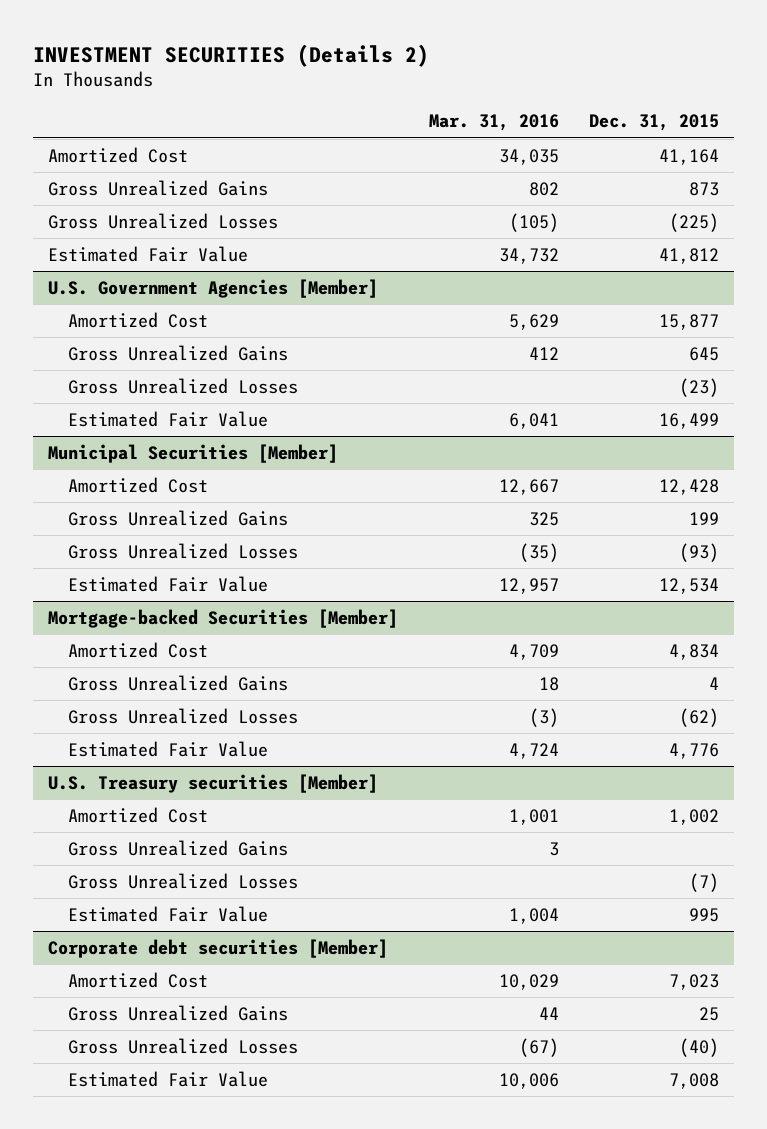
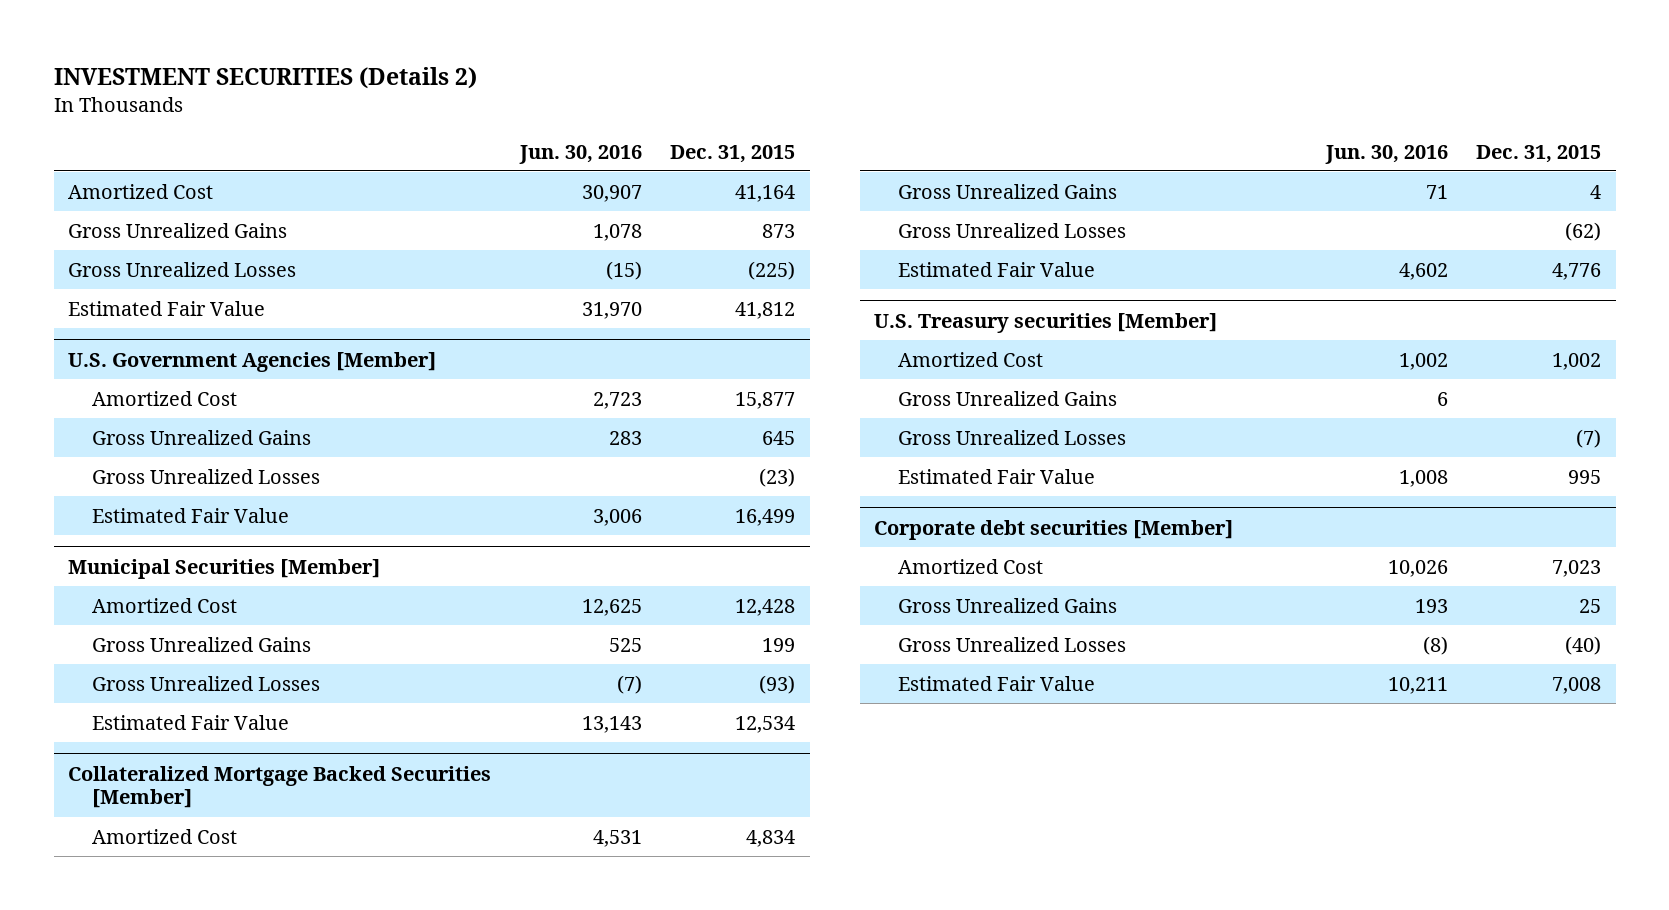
[428,114,559,132] Mar. 31, 2016 -> none
none -> [518,144,642,164] Jun. 30, 2016
[48,609,399,629] Mortgage-backed Securities [Member] -> [67,765,491,809] Collateralized Mortgage Backed Securities [Member]

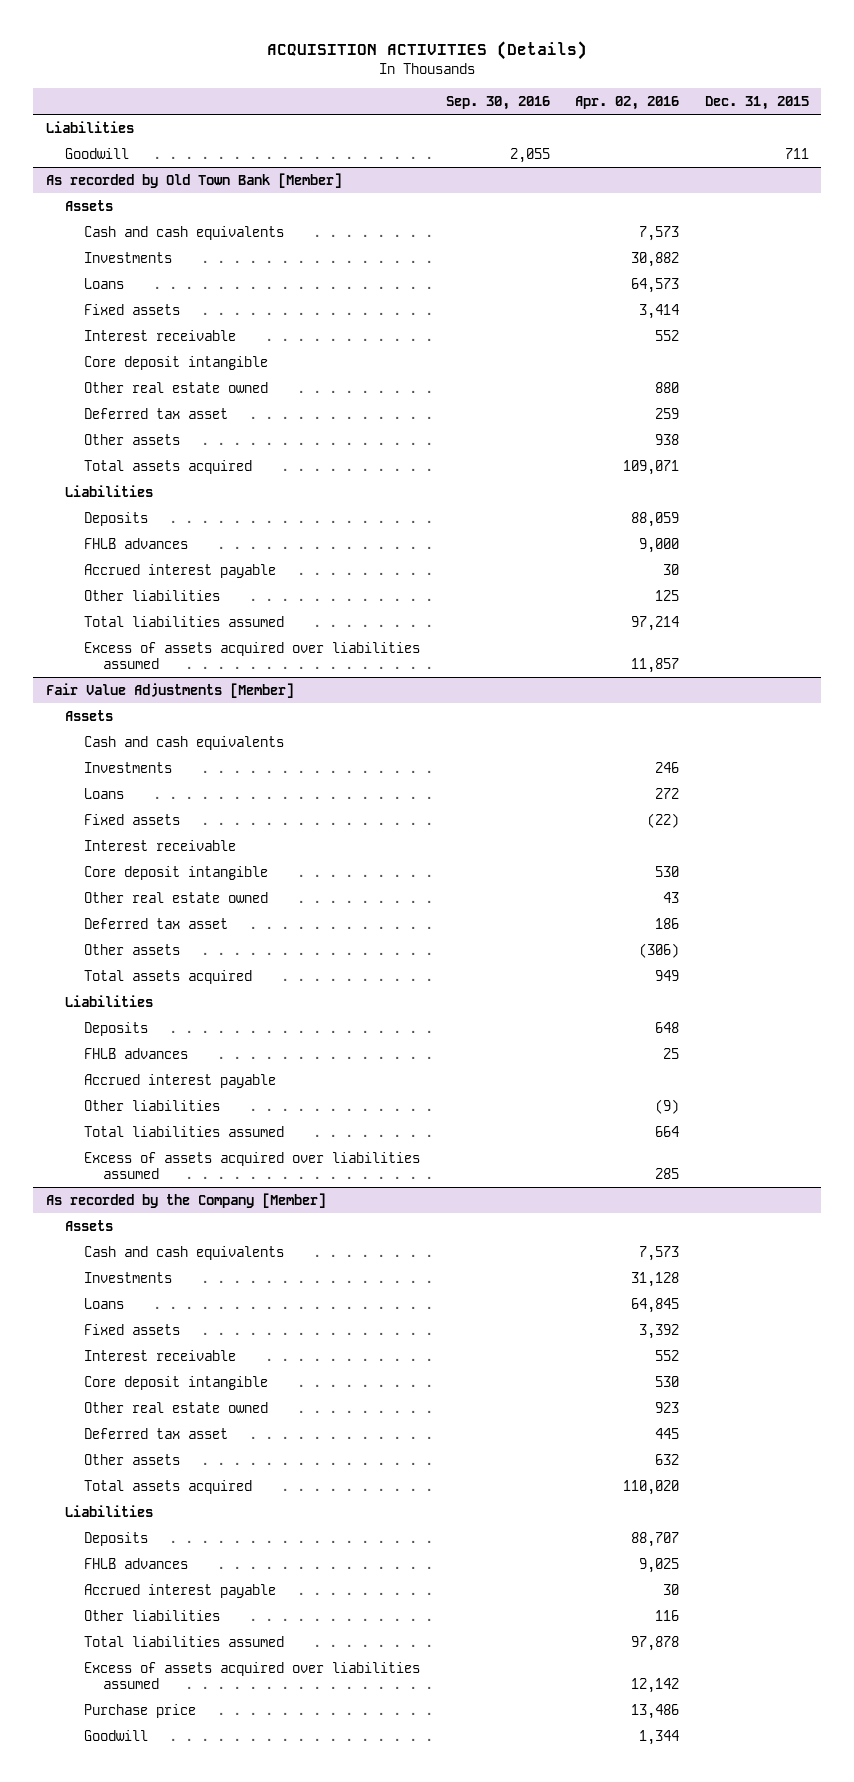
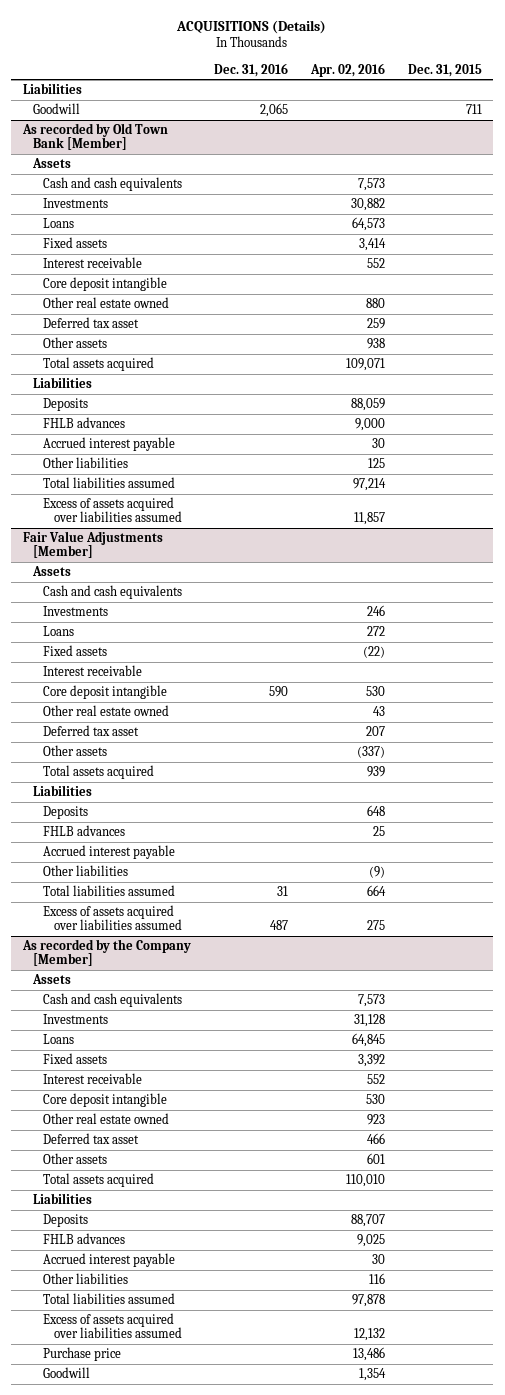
[267,40,588,60] ACQUISITION ACTIVITIES (Details) -> [176,19,327,34] ACQUISITIONS (Details)
[445,96,550,111] Sep. 30, 2016 -> none
none -> [213,62,288,77] Dec. 31, 2016
[655,917,680,929] 186 -> [365,725,385,736] 207
[639,942,680,958] (306) -> [356,745,385,758] (337)
[655,969,680,981] 949 -> [366,765,385,777] 939
[655,1168,680,1180] 285 -> [366,920,385,931] 275
[655,1427,680,1439] 445 -> [366,1132,385,1144] 466
[655,1453,680,1465] 632 -> [366,1152,385,1164] 601
[623,1479,680,1495] 110,020 -> [345,1173,385,1187] 110,010
[631,1678,680,1694] 12,142 -> [353,1328,385,1342] 12,132
[639,1729,680,1745] 1,344 -> [358,1367,386,1381] 1,354

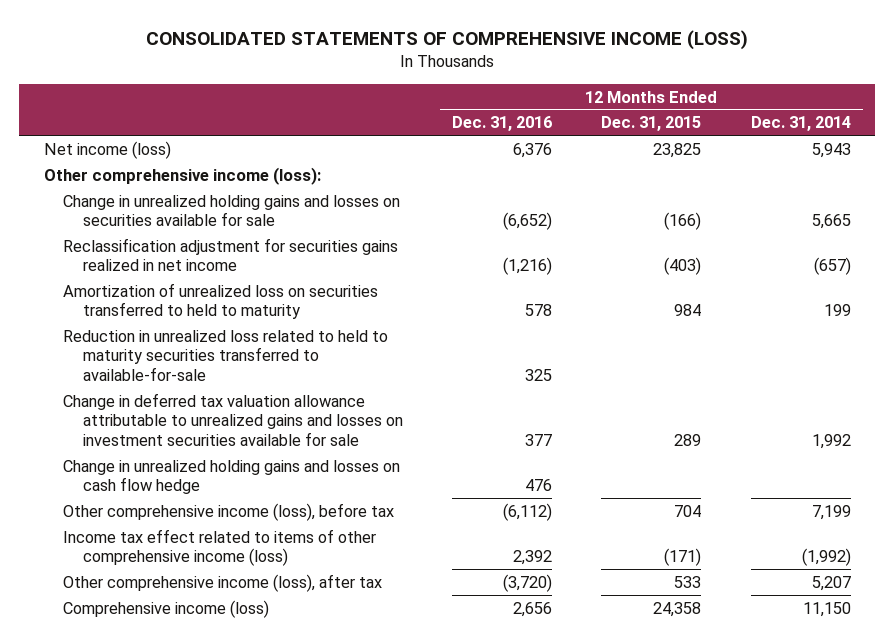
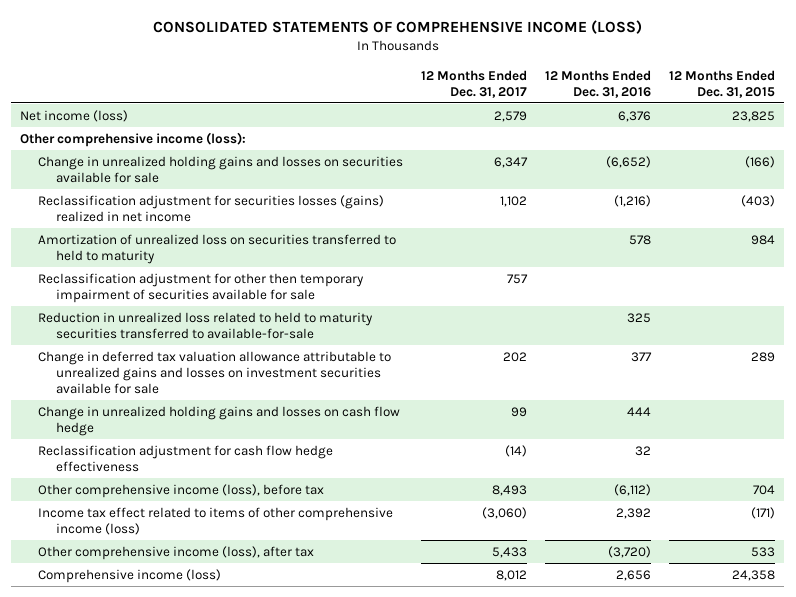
[750,116,851,132] Dec. 31, 2014 -> none
none -> [421,69,528,98] 12 Months Ended Dec. 31, 2017
[63,237,399,272] Reclassification adjustment for securities gains realized in net income -> [38,194,385,222] Reclassification adjustment for securities losses (gains) realized in net income
none -> [38,272,365,303] Reclassification adjustment for other then temporary impairment of securities available for sale
[524,479,552,492] 476 -> [627,406,652,416] 444
none -> [38,444,334,472] Reclassification adjustment for cash flow hedge effectiveness

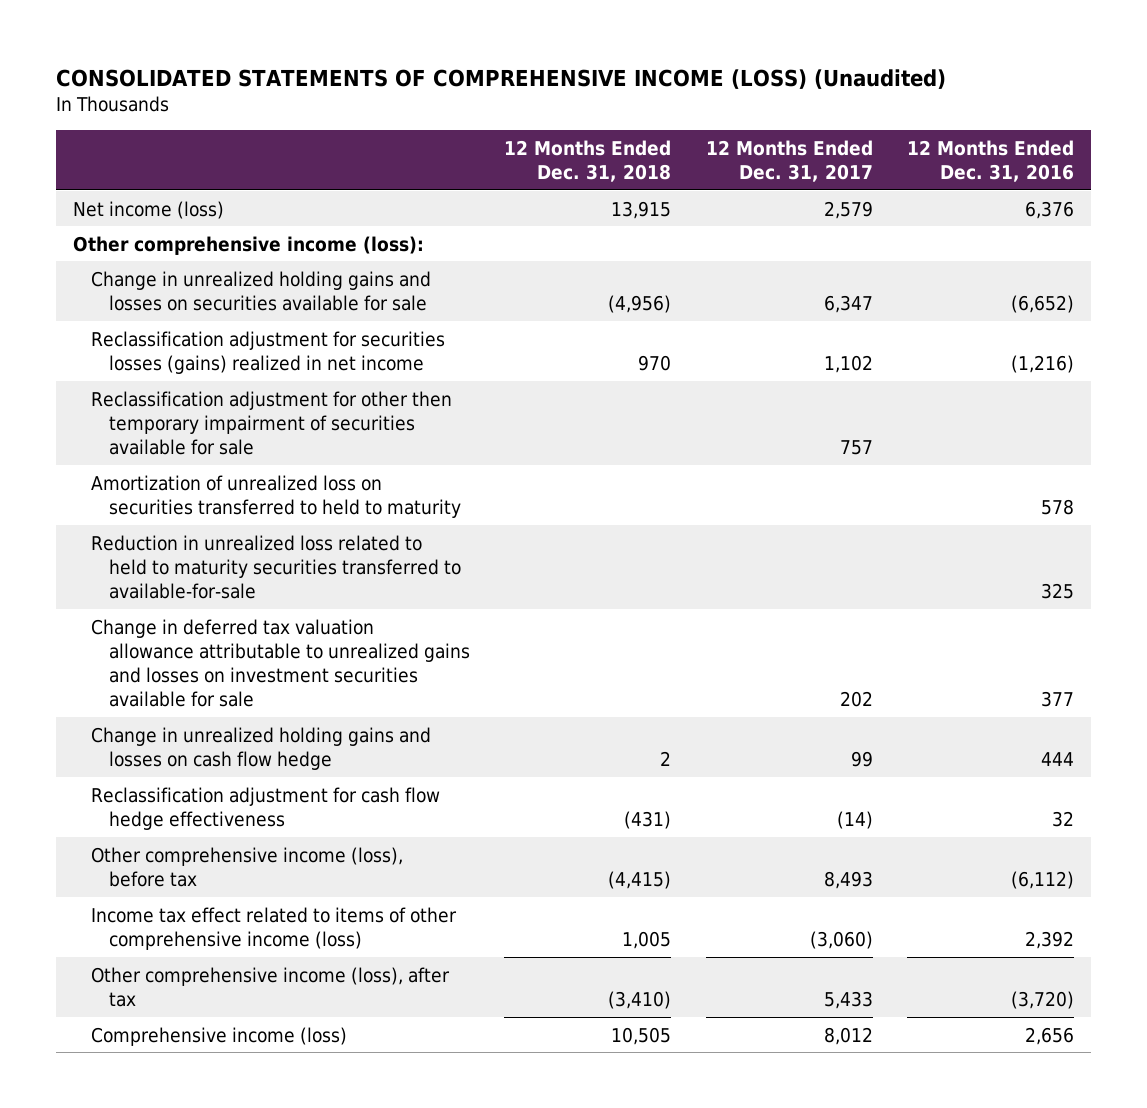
[152,20,642,35] CONSOLIDATED STATEMENTS OF COMPREHENSIVE INCOME (LOSS) -> [56,68,947,89] CONSOLIDATED STATEMENTS OF COMPREHENSIVE INCOME (LOSS) (Unaudited)
[669,69,776,98] 12 Months Ended Dec. 31, 2015 -> none
none -> [504,140,672,183] 12 Months Ended Dec. 31, 2018
[38,233,397,264] Amortization of unrealized loss on securities transferred to held to maturity -> [91,474,461,518] Amortization of unrealized loss on securities transferred to held to maturity

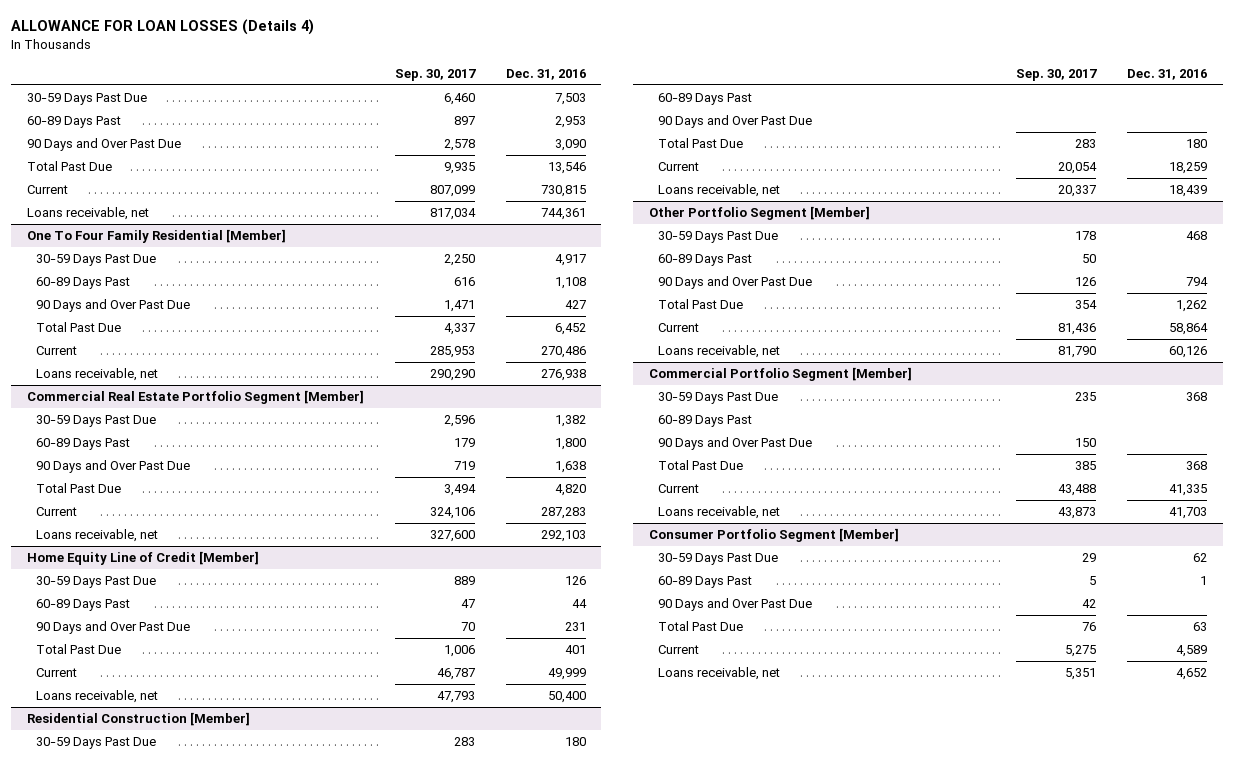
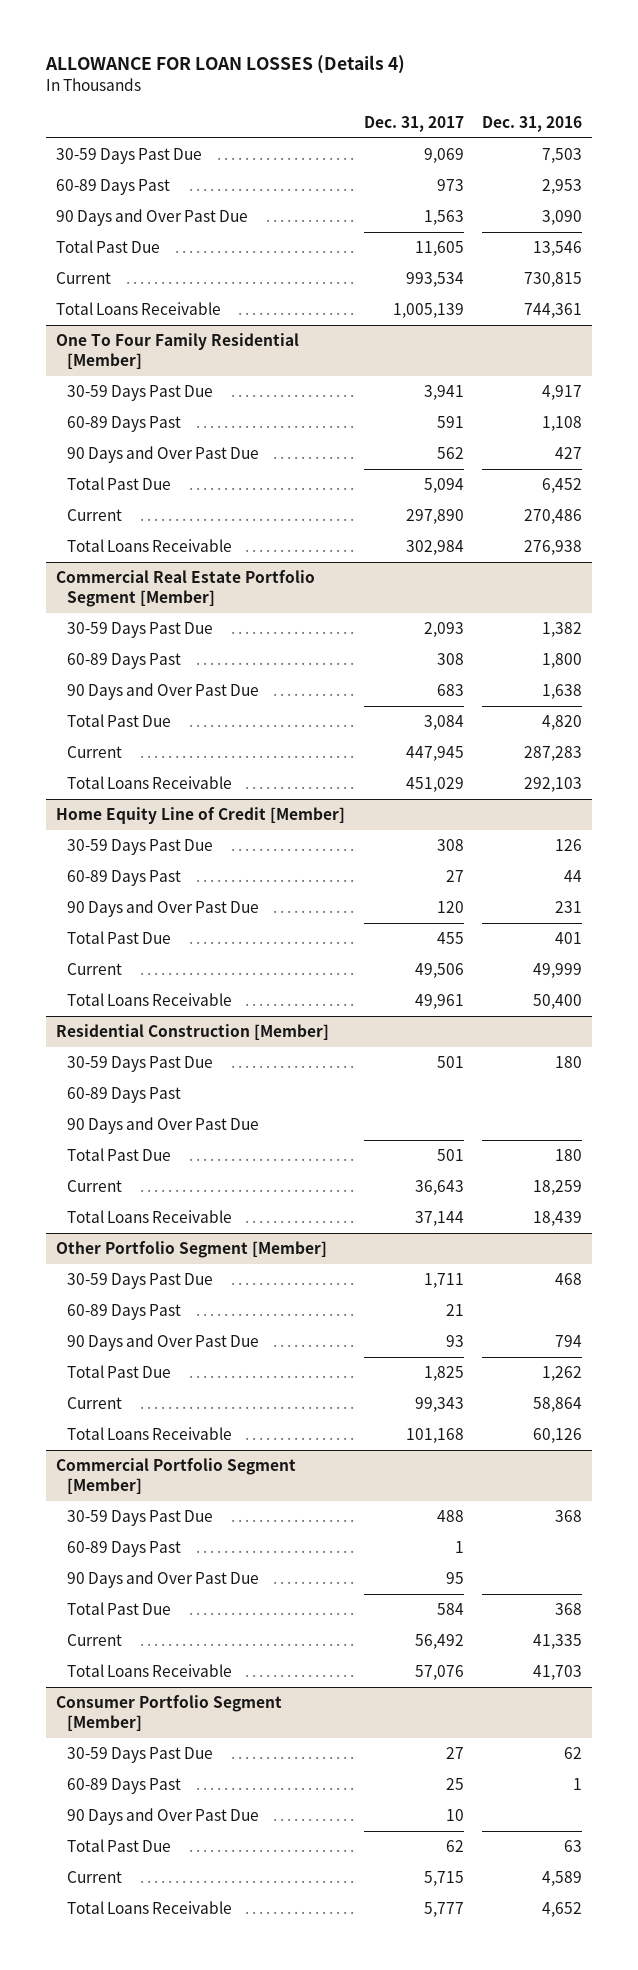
[394,68,476,81] Sep. 30, 2017 -> none
none -> [363,115,464,132] Dec. 31, 2017
[26,207,149,221] Loans receivable, net -> [55,302,221,316] Total Loans Receivable
[36,368,159,382] Loans receivable, net -> [67,539,233,553] Total Loans Receivable
[36,529,159,543] Loans receivable, net -> [67,776,233,790] Total Loans Receivable
[36,690,159,704] Loans receivable, net -> [67,993,233,1007] Total Loans Receivable
[658,184,781,198] Loans receivable, net -> [67,1210,233,1224] Total Loans Receivable
[658,345,781,359] Loans receivable, net -> [67,1427,233,1441] Total Loans Receivable
[658,506,781,520] Loans receivable, net -> [67,1664,233,1678] Total Loans Receivable
[658,667,781,681] Loans receivable, net -> [67,1901,233,1915] Total Loans Receivable

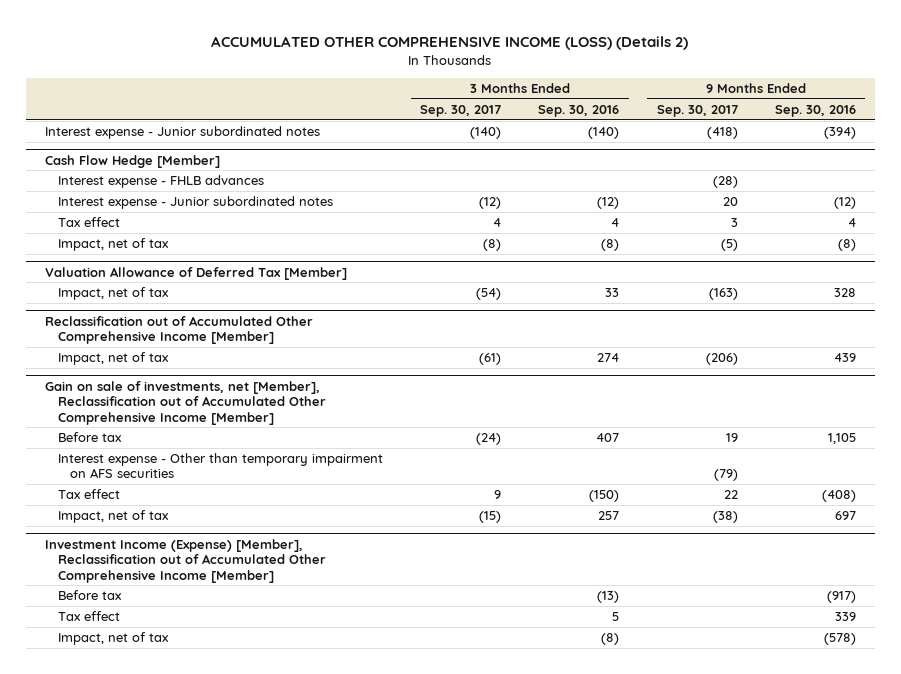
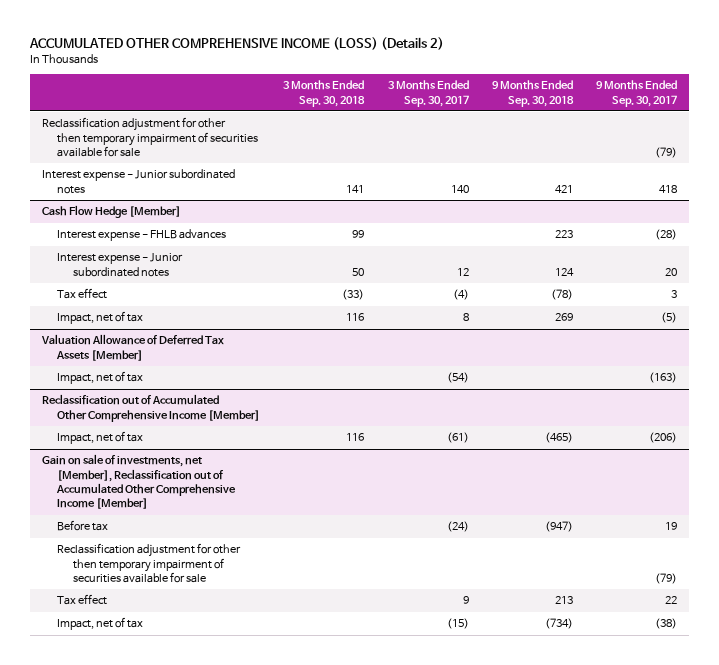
[538,104,620,117] Sep. 30, 2016 -> none
[774,104,856,117] Sep. 30, 2016 -> none
none -> [283,80,366,107] 3 Months Ended Sep. 30, 2018
none -> [491,80,574,107] 9 Months Ended Sep. 30, 2018
none -> [41,117,259,158] Reclassification adjustment for other then temporary impairment of securities available for sale
[469,127,501,140] (140) -> [450,184,469,193] 140
[706,127,738,140] (418) -> [659,184,678,193] 418
[478,197,501,210] (12) -> [456,267,469,276] 12
[492,218,501,228] 4 -> [452,289,469,301] (4)
[482,239,501,252] (8) -> [462,313,469,322] 8
[44,266,347,280] Valuation Allowance of Deferred Tax [Member] -> [40,334,224,361] Valuation Allowance of Deferred Tax Assets [Member]
[57,453,383,479] Interest expense - Other than temporary impairment on AFS securities -> none
none -> [57,543,242,584] Reclassification adjustment for other then temporary impairment of securities available for sale
[44,538,326,583] Investment Income (Expense) [Member], Reclassification out of Accumulated Other Comprehensive Income [Member] -> none
[57,590,122,601] Before tax -> none
[57,611,120,622] Tax effect -> none
[57,632,169,646] Impact, net of tax -> none

